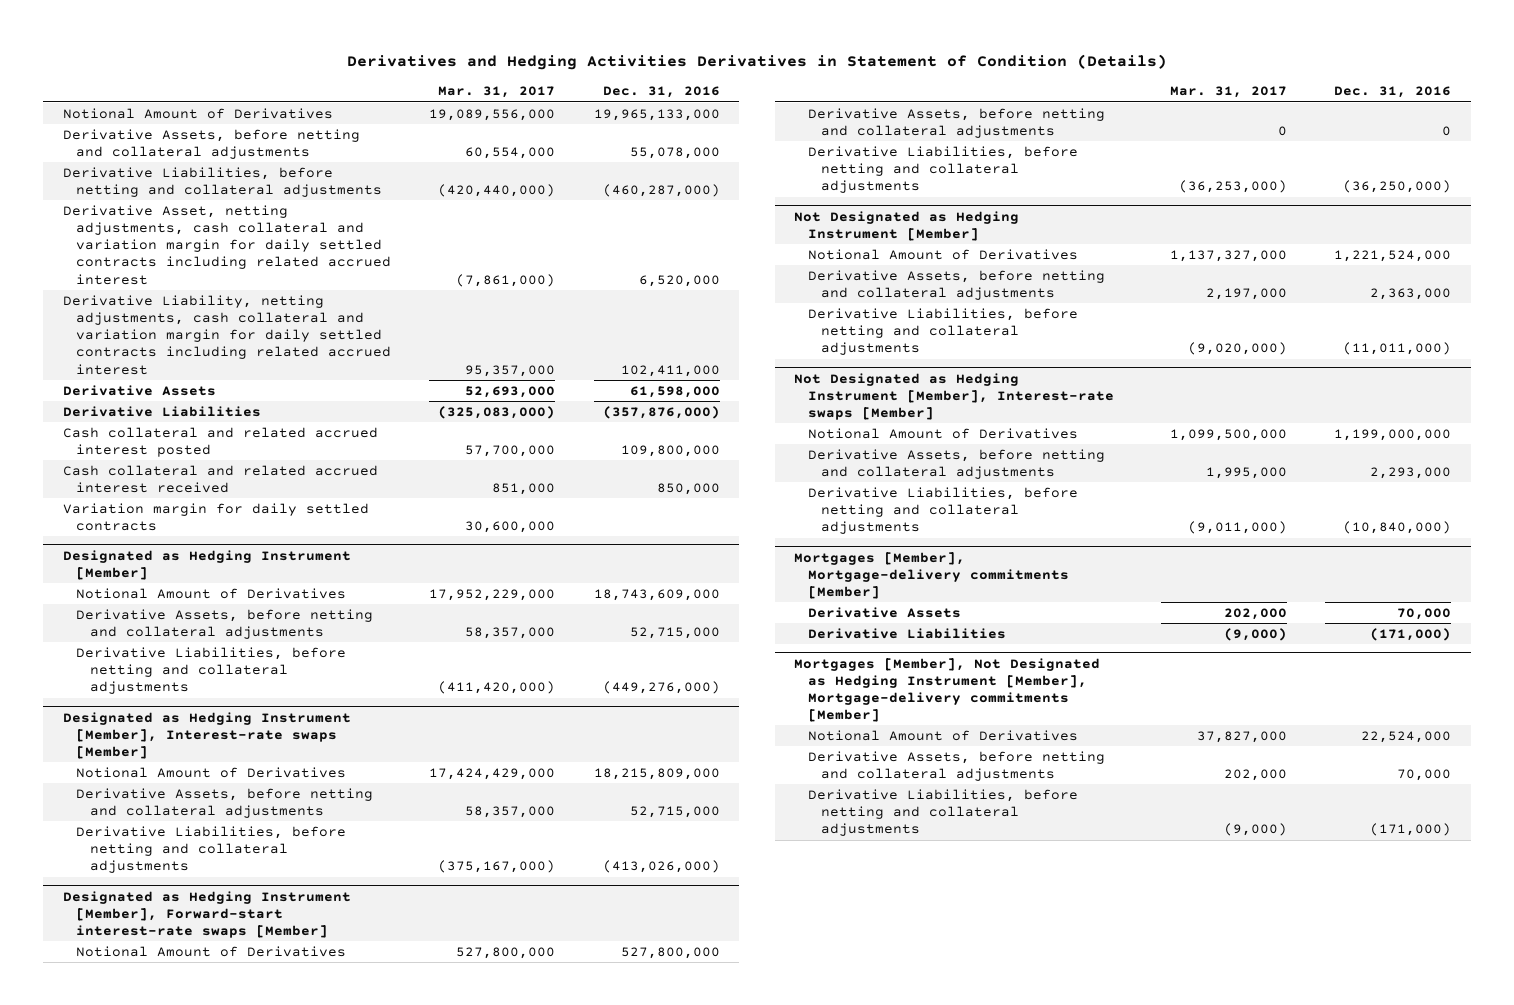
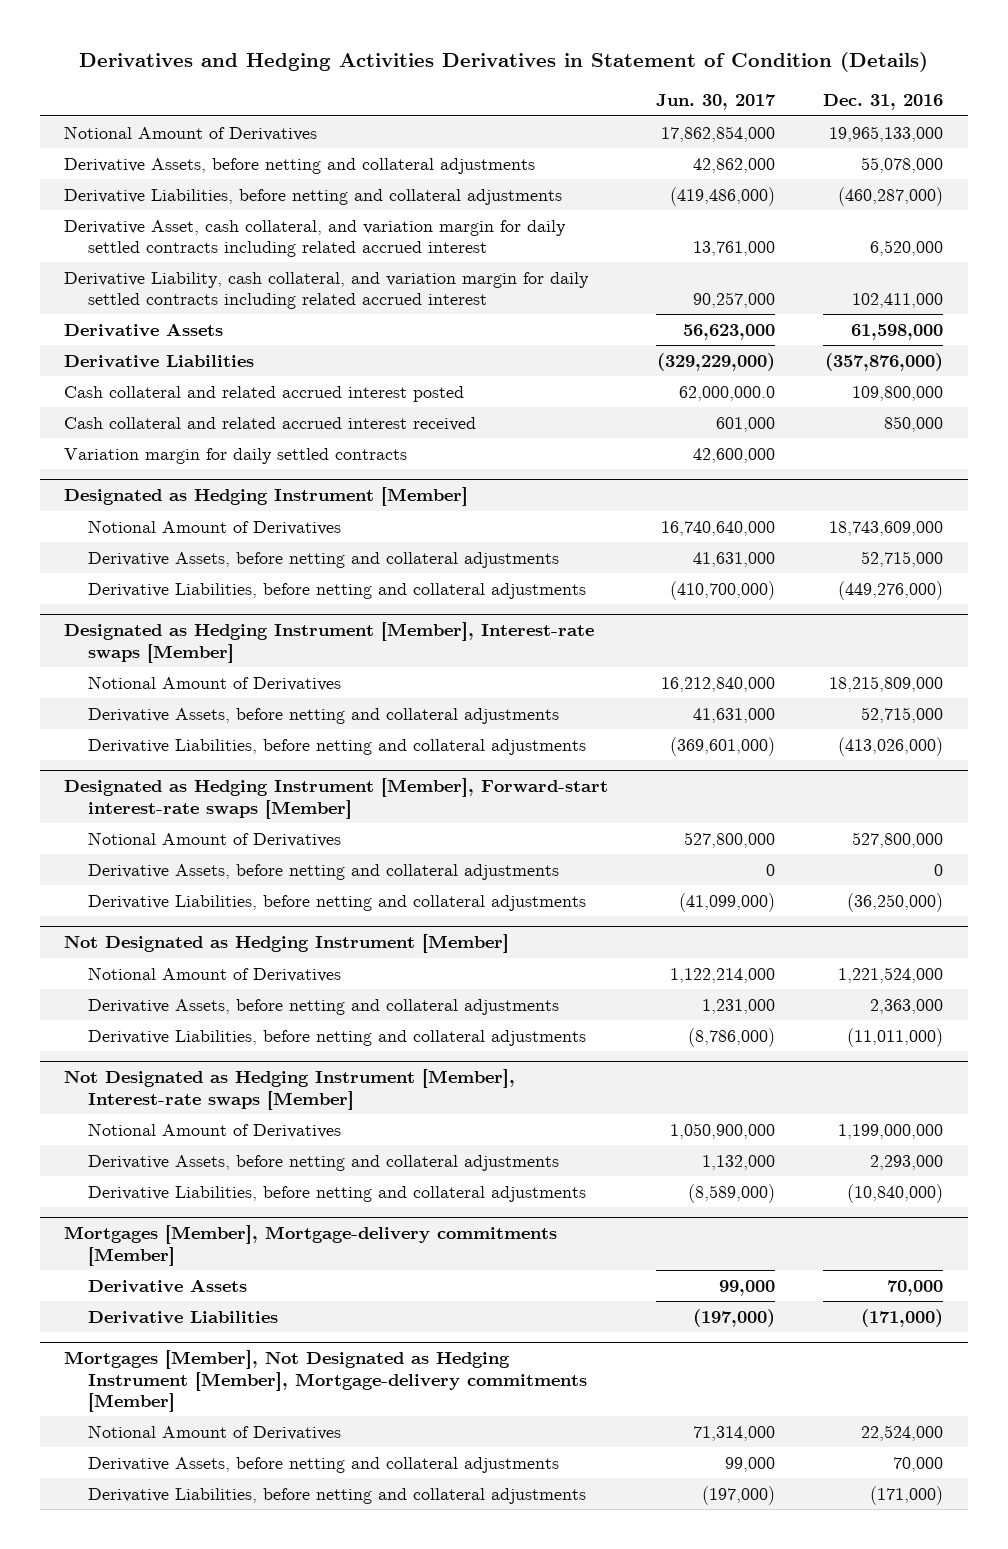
[438,86,556,99] Mar. 31, 2017 -> none
none -> [656,94,777,111] Jun. 30, 2017
[62,204,392,285] Derivative Asset, netting adjustments, cash collateral and variation margin for daily settled contracts including related accrued interest -> [64,219,567,257] Derivative Asset, cash collateral, and variation margin for daily settled contracts including related accrued interest
[62,294,392,375] Derivative Liability, netting adjustments, cash collateral and variation margin for daily settled contracts including related accrued interest -> [64,271,590,309] Derivative Liability, cash collateral, and variation margin for daily settled contracts including related accrued interest

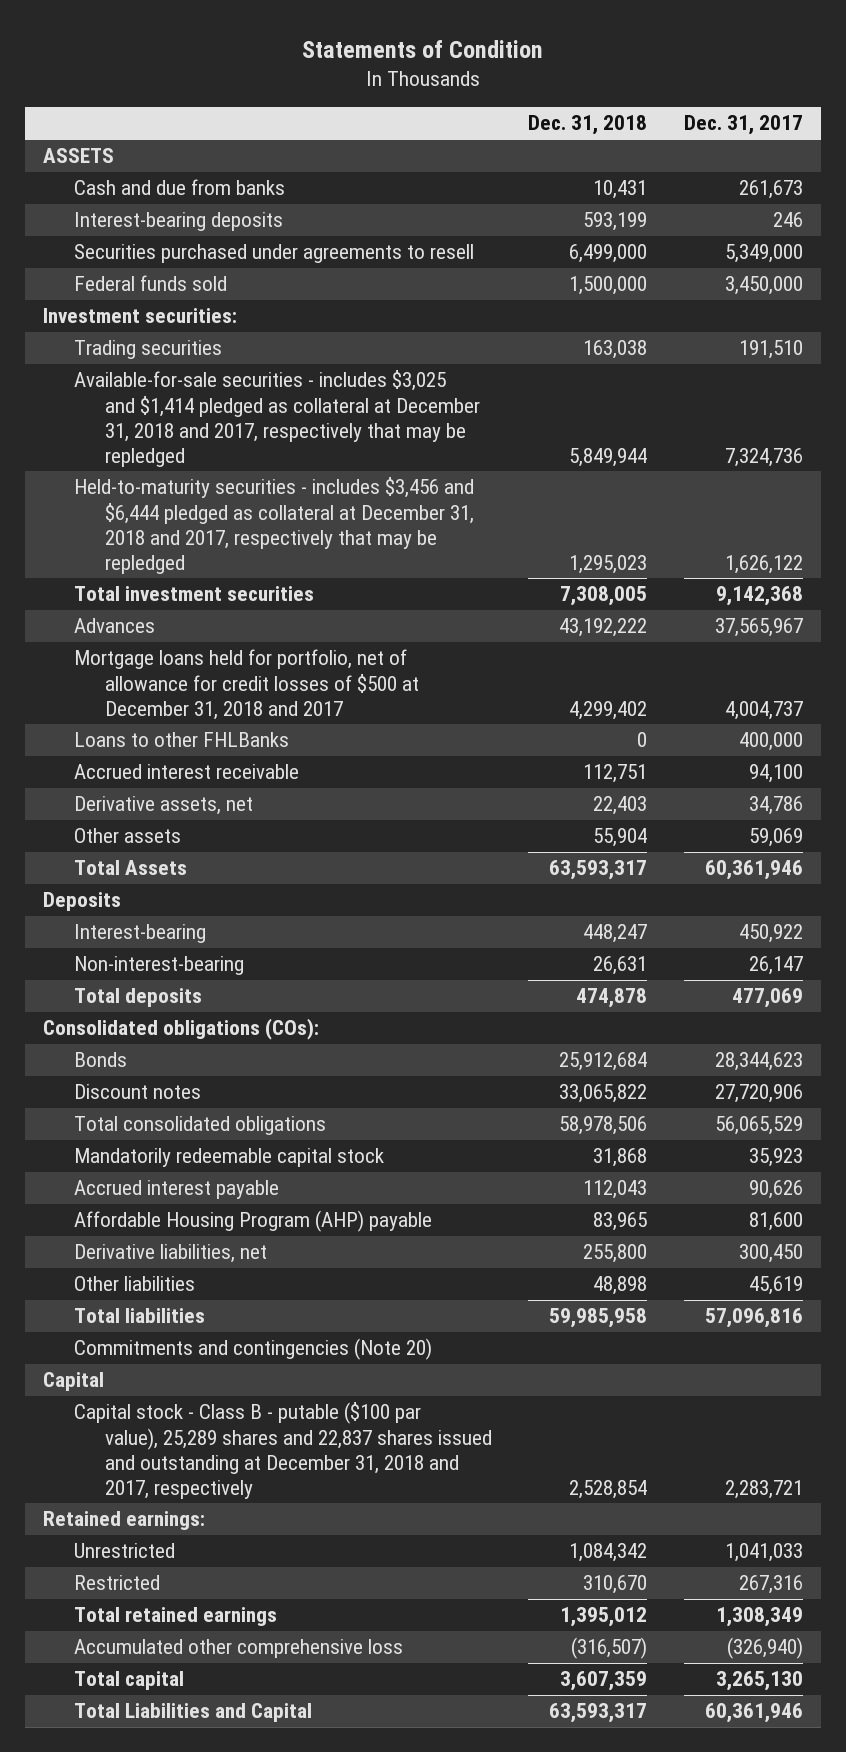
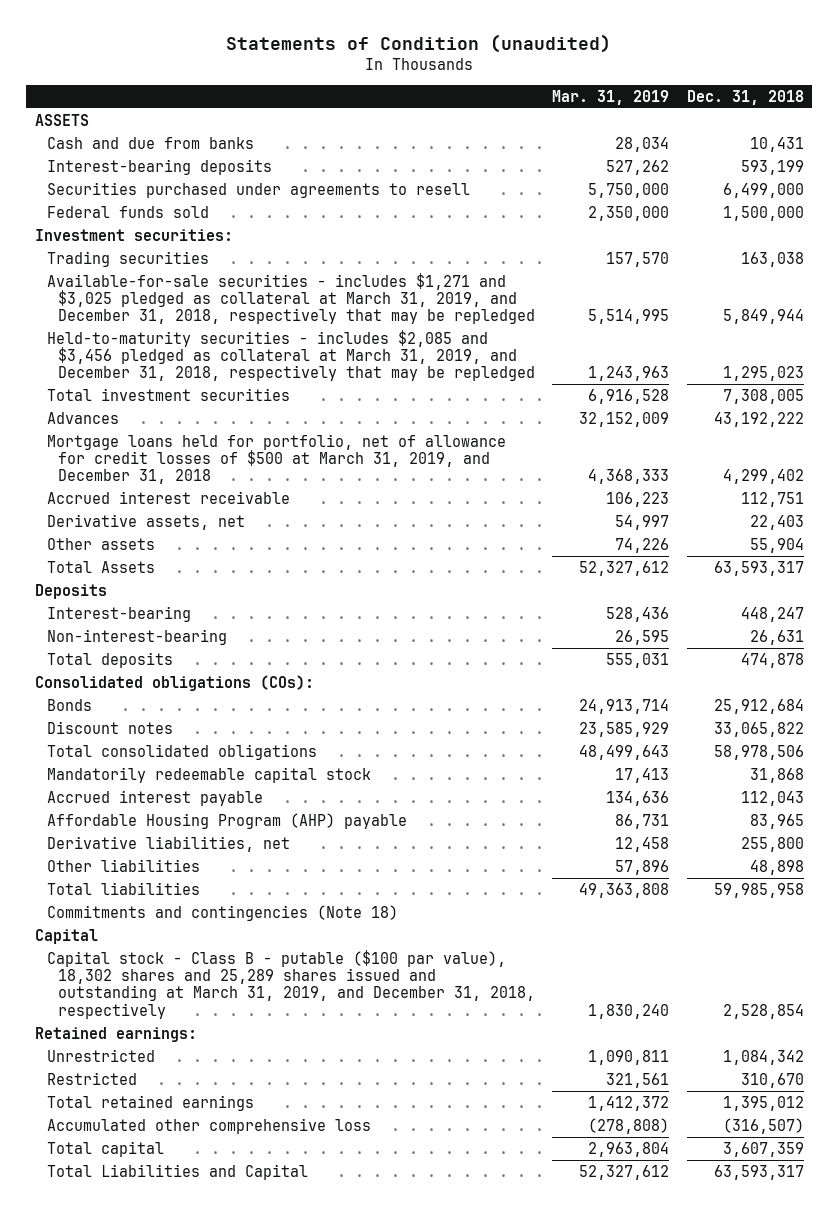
[302,39,544,58] Statements of Condition -> [226,33,612,53] Statements of Condition (unaudited)
[683,115,803,136] Dec. 31, 2017 -> none
none -> [552,90,670,106] Mar. 31, 2019
[73,370,480,467] Available-for-sale securities - includes $3,025 and $1,414 pledged as collateral at December 31, 2018 and 2017, respectively that may be repledged -> [46,272,536,325] Available-for-sale securities - includes $1,271 and $3,025 pledged as collateral at March 31, 2019, and December 31, 2018, respectively that may be repledged
[73,477,474,574] Held-to-maturity securities - includes $3,456 and $6,444 pledged as collateral at December 31, 2018 and 2017, respectively that may be repledged -> [46,329,536,382] Held-to-maturity securities - includes $2,085 and $3,456 pledged as collateral at March 31, 2019, and December 31, 2018, respectively that may be repledged
[73,732,289,748] Loans to other FHLBanks -> none
[73,649,419,720] Mortgage loans held for portfolio, net of allowance for credit losses of $500 at December 31, 2018 and 2017 -> [46,433,506,485] Mortgage loans held for portfolio, net of allowance for credit losses of $500 at March 31, 2019, and December 31, 2018
[73,1338,432,1361] Commitments and contingencies (Note 20) -> [46,904,398,921] Commitments and contingencies (Note 18)
[73,1402,492,1499] Capital stock - Class B - putable ($100 par value), 25,289 shares and 22,837 shares issued and outstanding at December 31, 2018 and 2017, respectively -> [46,949,536,1019] Capital stock - Class B - putable ($100 par value), 18,302 shares and 25,289 shares issued and outstanding at March 31, 2019, and December 31, 2018, respectively

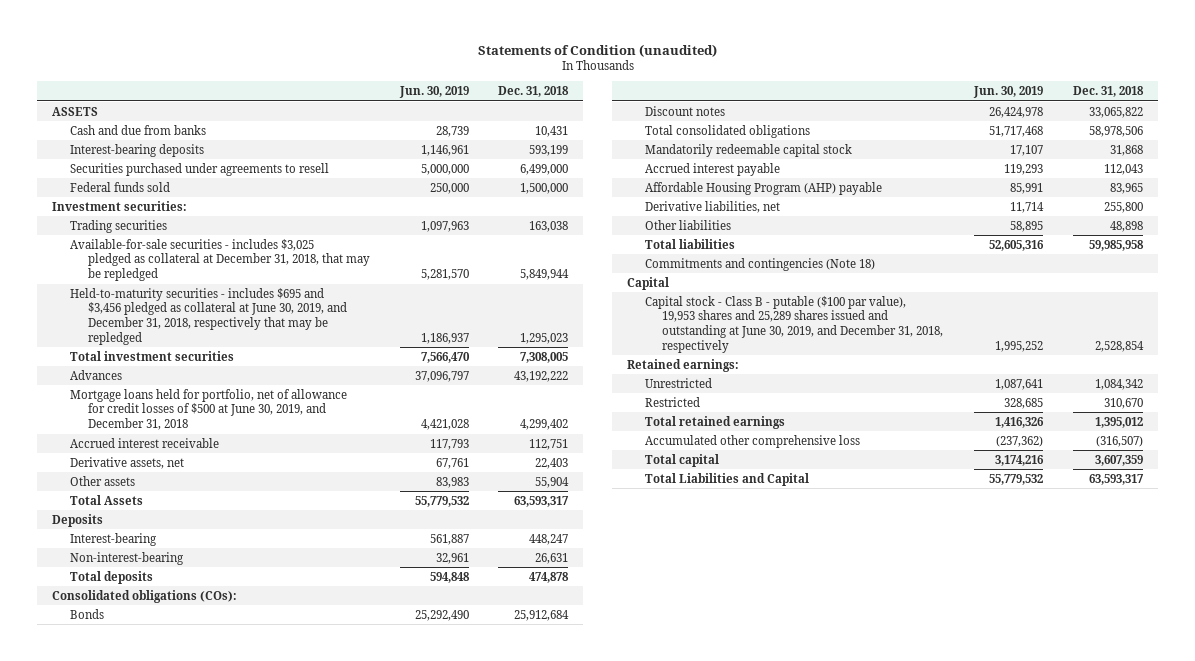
[552,90,670,106] Mar. 31, 2019 -> none
none -> [398,86,469,99] Jun. 30, 2019
[46,272,536,325] Available-for-sale securities - includes $1,271 and $3,025 pledged as collateral at March 31, 2019, and December 31, 2018, respectively that may be repledged -> [69,238,370,281] Available-for-sale securities - includes $3,025 pledged as collateral at December 31, 2018, that may be repledged
[46,329,536,382] Held-to-maturity securities - includes $2,085 and $3,456 pledged as collateral at March 31, 2019, and December 31, 2018, respectively that may be repledged -> [69,287,347,345] Held-to-maturity securities - includes $695 and $3,456 pledged as collateral at June 30, 2019, and December 31, 2018, respectively that may be repledged
[46,433,506,485] Mortgage loans held for portfolio, net of allowance for credit losses of $500 at March 31, 2019, and December 31, 2018 -> [69,388,347,430] Mortgage loans held for portfolio, net of allowance for credit losses of $500 at June 30, 2019, and December 31, 2018
[46,949,536,1019] Capital stock - Class B - putable ($100 par value), 18,302 shares and 25,289 shares issued and outstanding at March 31, 2019, and December 31, 2018, respectively -> [644,295,944,353] Capital stock - Class B - putable ($100 par value), 19,953 shares and 25,289 shares issued and outstanding at June 30, 2019, and December 31, 2018, respectively

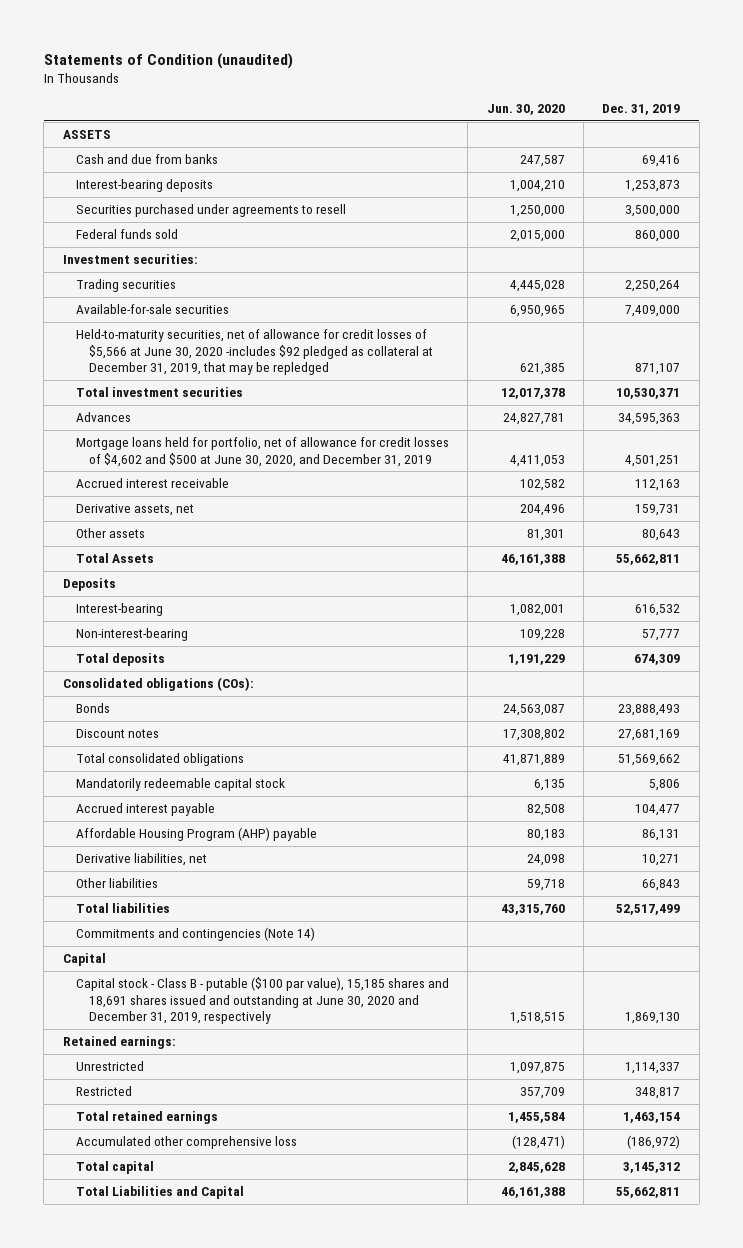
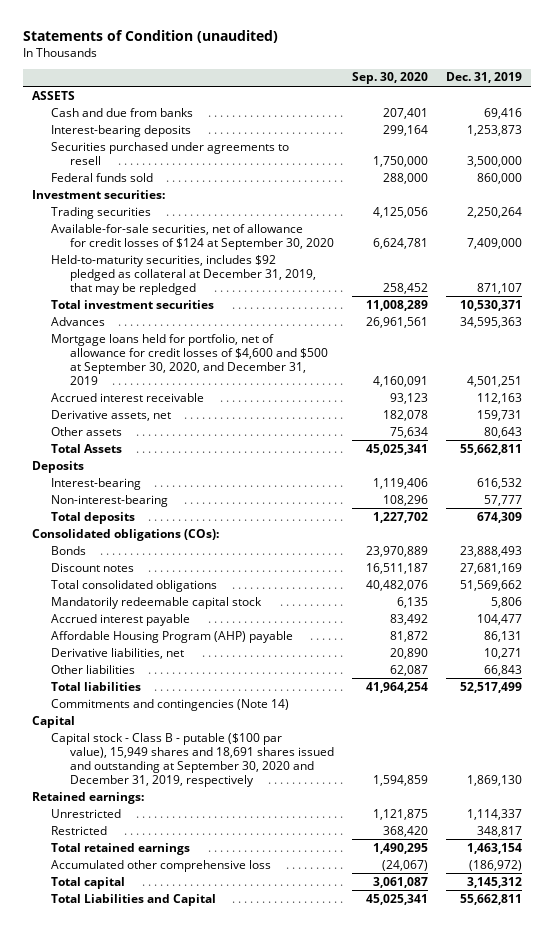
[486,103,565,115] Jun. 30, 2020 -> none
none -> [351,72,428,85] Sep. 30, 2020
[76,304,230,315] Available-for-sale securities -> [50,223,334,250] Available-for-sale securities, net of allowance for credit losses of $124 at September 30, 2020
[76,329,434,376] Held-to-maturity securities, net of allowance for credit losses of $5,566 at June 30, 2020 -includes $92 pledged as collateral at December 31, 2019, that may be repledged -> [50,254,316,295] Held-to-maturity securities, includes $92 pledged as collateral at December 31, 2019, that may be repledged
[76,437,450,467] Mortgage loans held for portfolio, net of allowance for credit losses of $4,602 and $500 at June 30, 2020, and December 31, 2019 -> [50,333,328,385] Mortgage loans held for portfolio, net of allowance for credit losses of $4,600 and $500 at September 30, 2020, and December 31, 2019
[76,977,450,1025] Capital stock - Class B - putable ($100 par value), 15,185 shares and 18,691 shares issued and outstanding at June 30, 2020 and December 31, 2019, respectively -> [50,732,334,787] Capital stock - Class B - putable ($100 par value), 15,949 shares and 18,691 shares issued and outstanding at September 30, 2020 and December 31, 2019, respectively

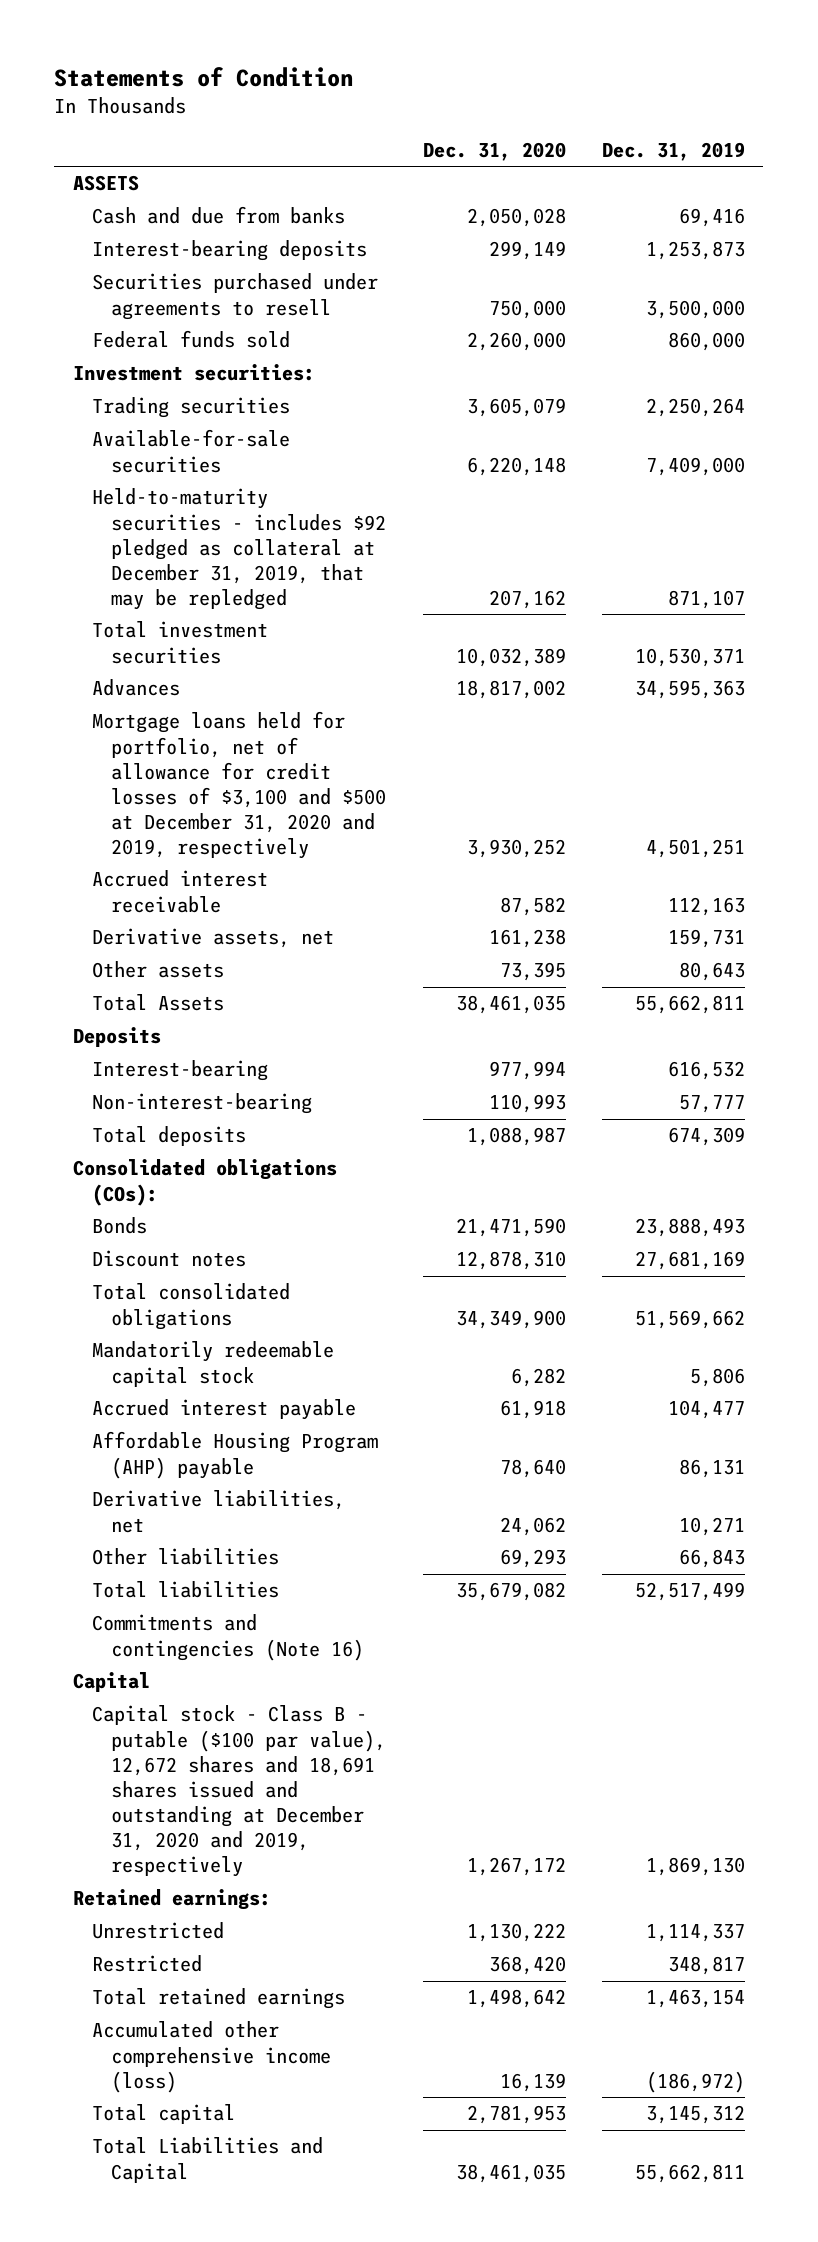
[23,30,279,44] Statements of Condition (unaudited) -> [54,66,354,87] Statements of Condition
[351,72,428,85] Sep. 30, 2020 -> none
none -> [422,141,566,161] Dec. 31, 2020
[50,223,334,250] Available-for-sale securities, net of allowance for credit losses of $124 at September 30, 2020 -> [91,429,290,473] Available-for-sale securities
[50,254,316,295] Held-to-maturity securities, includes $92 pledged as collateral at December 31, 2019, that may be repledged -> [91,488,387,611] Held-to-maturity securities - includes $92 pledged as collateral at December 31, 2019, that may be repledged
[50,333,328,385] Mortgage loans held for portfolio, net of allowance for credit losses of $4,600 and $500 at September 30, 2020, and December 31, 2019 -> [91,711,387,860] Mortgage loans held for portfolio, net of allowance for credit losses of $3,100 and $500 at December 31, 2020 and 2019, respectively
[50,698,289,711] Commitments and contingencies (Note 14) -> [91,1614,365,1661] Commitments and contingencies (Note 16)
[50,732,334,787] Capital stock - Class B - putable ($100 par value), 15,949 shares and 18,691 shares issued and outstanding at September 30, 2020 and December 31, 2019, respectively -> [91,1705,387,1878] Capital stock - Class B - putable ($100 par value), 12,672 shares and 18,691 shares issued and outstanding at December 31, 2020 and 2019, respectively
[50,859,271,872] Accumulated other comprehensive loss -> [91,2021,332,2093] Accumulated other comprehensive income (loss)

